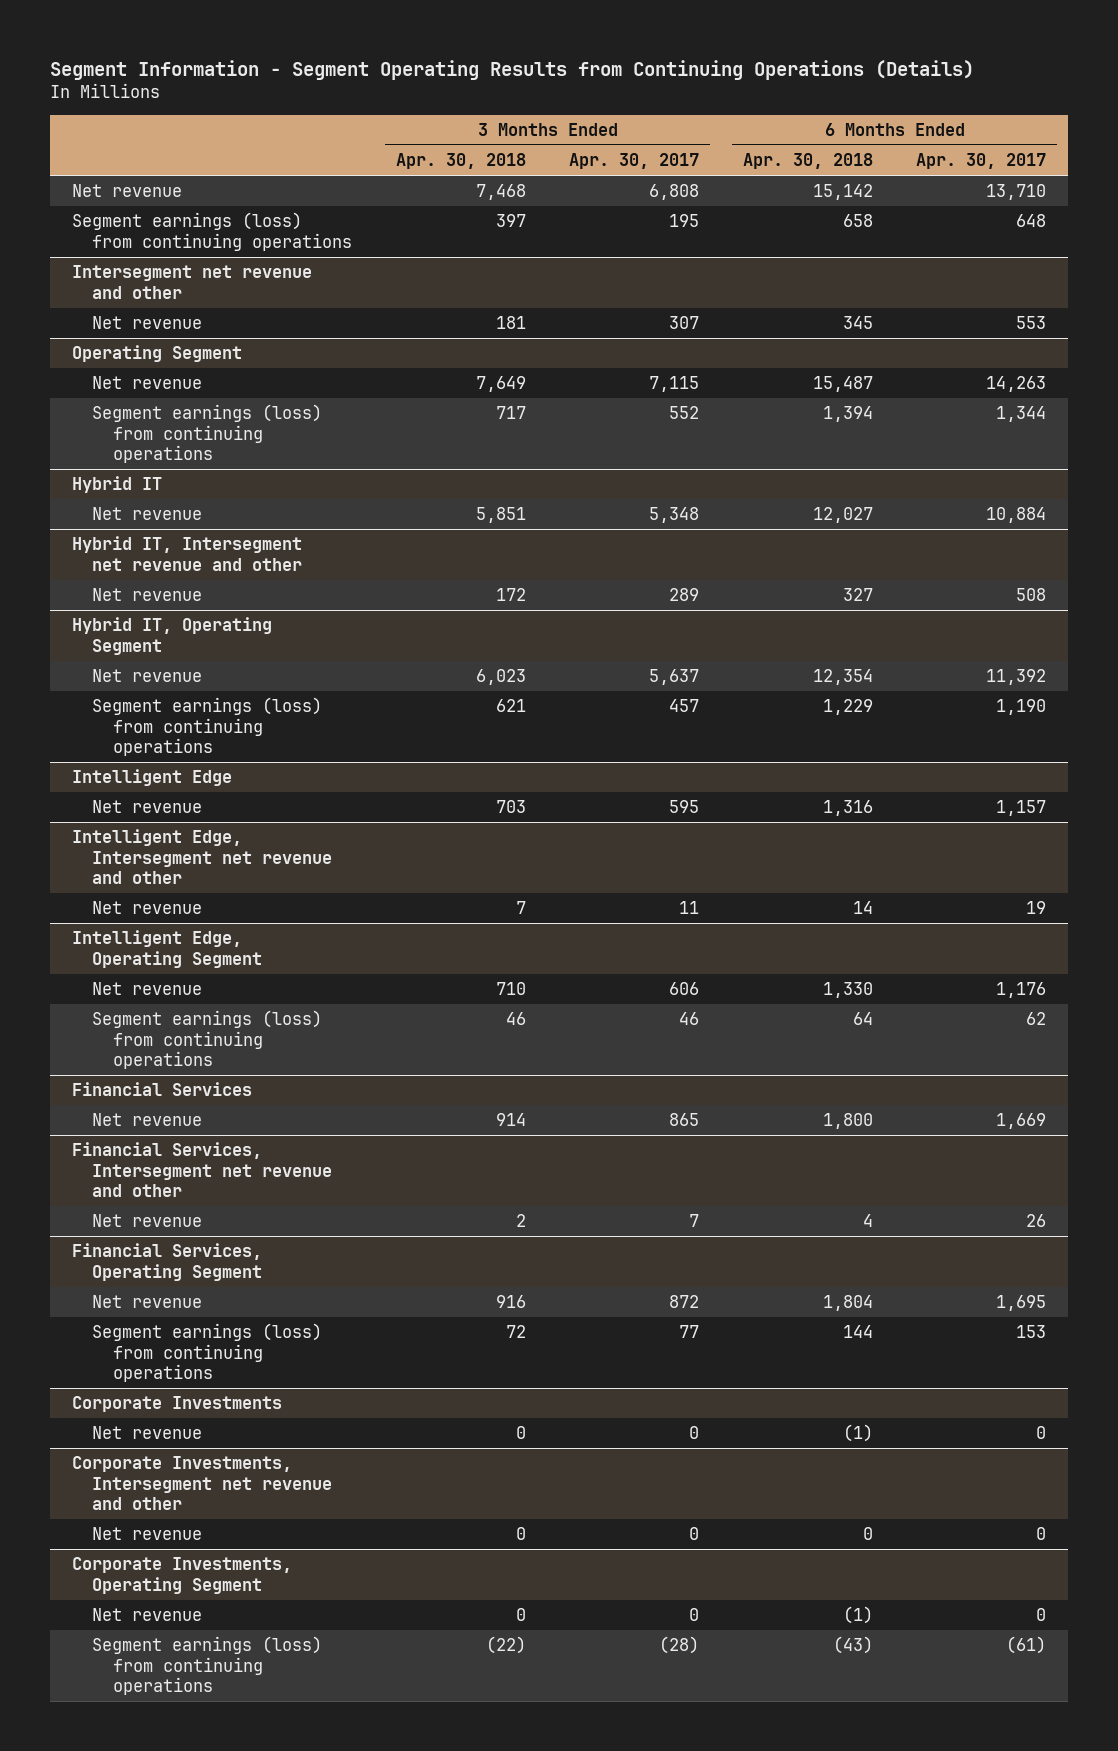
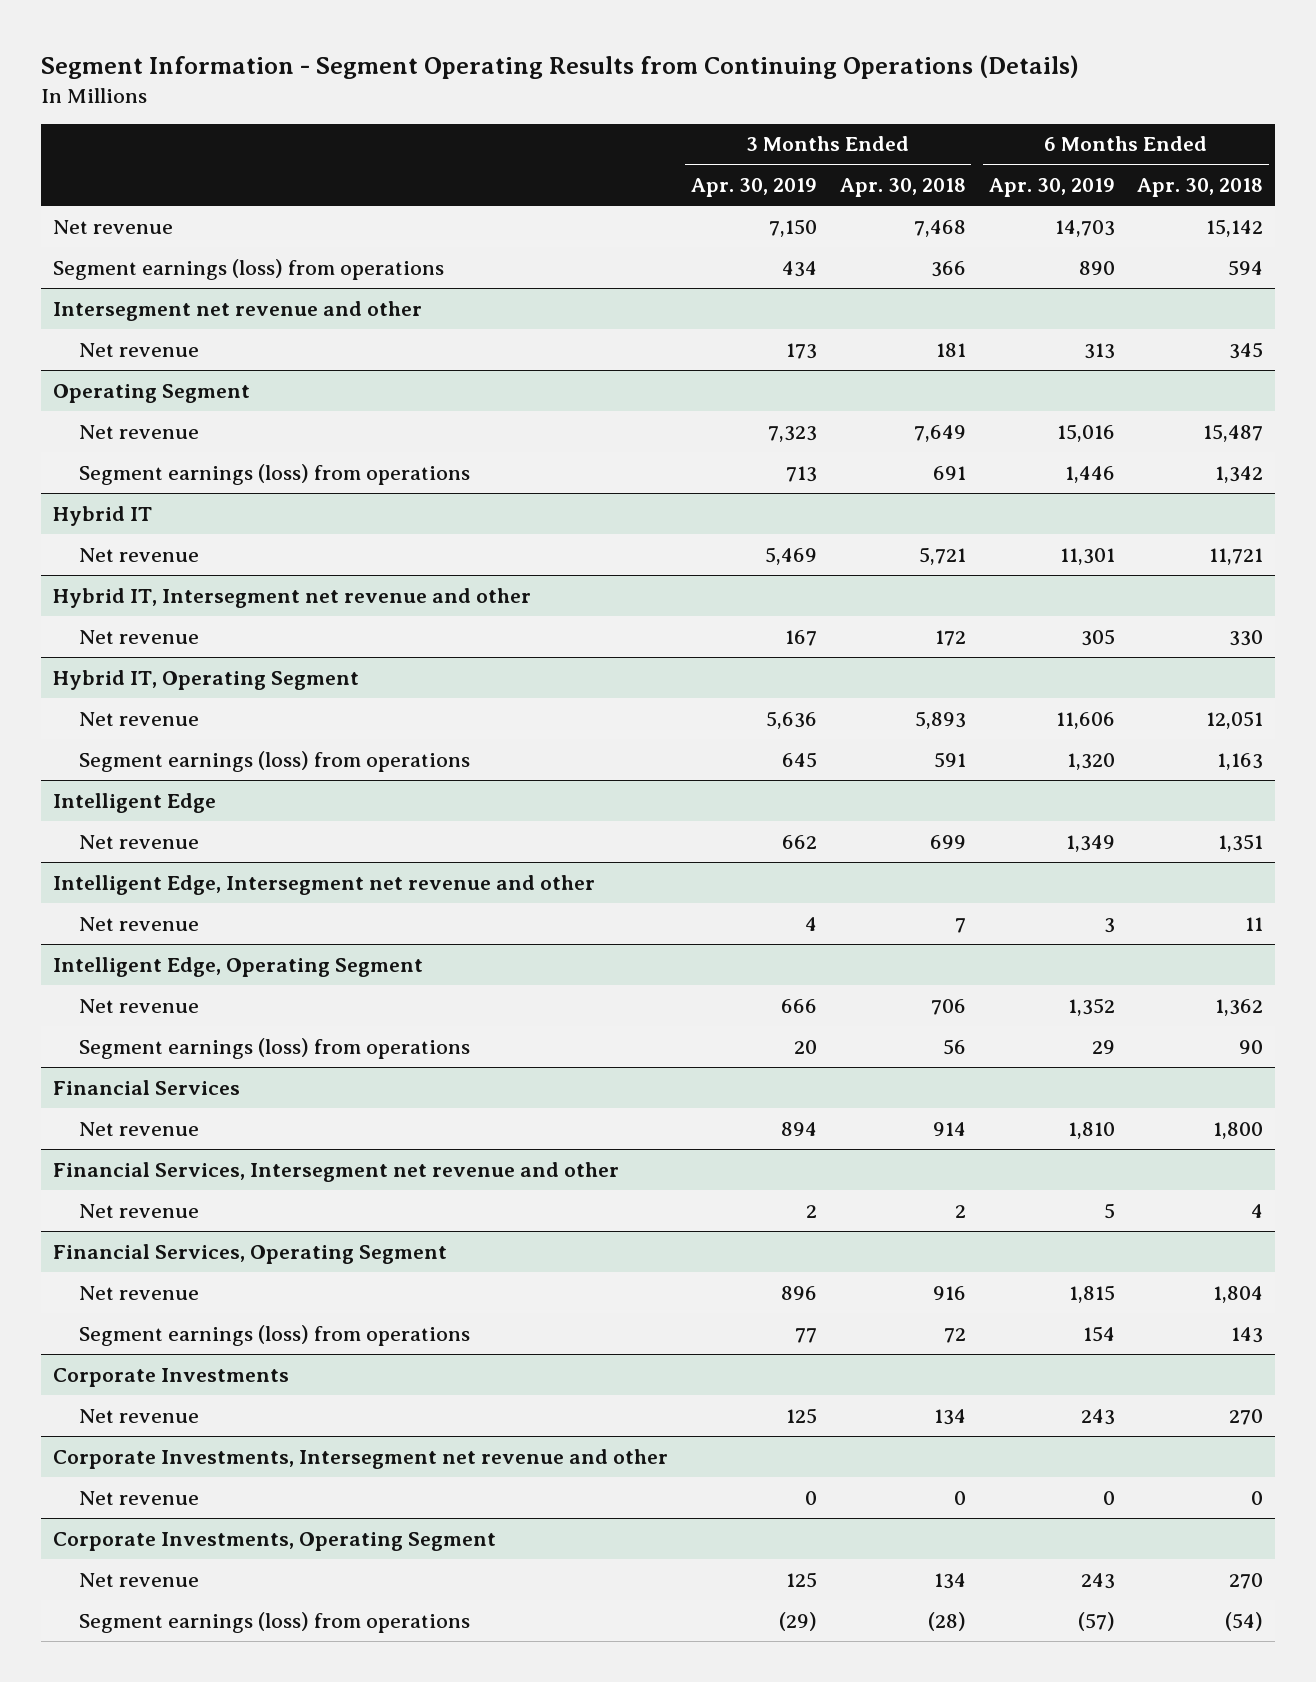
[569,153,700,170] Apr. 30, 2017 -> none
[916,153,1047,170] Apr. 30, 2017 -> none
none -> [690,178,817,198] Apr. 30, 2019
none -> [988,178,1115,198] Apr. 30, 2019
[71,212,353,251] Segment earnings (loss) from continuing operations -> [52,258,444,280] Segment earnings (loss) from operations
[495,214,526,228] 397 -> [930,260,966,277] 366
[842,214,873,228] 658 -> [1228,259,1264,276] 594
[92,404,323,463] Segment earnings (loss) from continuing operations -> [78,463,470,485] Segment earnings (loss) from operations
[495,406,526,420] 717 -> [932,465,966,480] 691
[822,406,873,423] 1,394 -> [1215,465,1264,483] 1,342
[475,507,526,524] 5,851 -> [918,546,966,565] 5,721
[812,507,873,524] 12,027 -> [1209,547,1264,565] 11,721
[842,588,873,602] 327 -> [1229,629,1264,646] 330
[475,669,526,686] 6,023 -> [914,710,966,729] 5,893
[812,669,873,686] 12,354 -> [1206,710,1264,729] 12,051
[92,697,323,756] Segment earnings (loss) from continuing operations -> [78,750,470,772] Segment earnings (loss) from operations
[495,699,526,713] 621 -> [933,751,966,768] 591
[822,699,873,716] 1,229 -> [1217,752,1264,770] 1,163
[495,800,526,814] 703 -> [929,834,966,849] 699
[822,800,873,817] 1,316 -> [1218,833,1264,852] 1,351
[852,901,873,915] 14 -> [1245,916,1264,931] 11
[495,982,526,996] 710 -> [930,998,966,1015] 706
[822,982,873,999] 1,330 -> [1215,998,1264,1016] 1,362
[92,1010,323,1069] Segment earnings (loss) from continuing operations -> [78,1037,470,1059] Segment earnings (loss) from operations
[505,1012,526,1026] 46 -> [942,1038,966,1055] 56
[852,1012,873,1026] 64 -> [1239,1039,1264,1054] 90
[92,1323,323,1382] Segment earnings (loss) from continuing operations -> [78,1324,470,1346] Segment earnings (loss) from operations
[842,1325,873,1339] 144 -> [1231,1326,1264,1343] 143
[515,1426,526,1440] 0 -> [933,1408,966,1425] 134
[842,1424,873,1443] (1) -> [1229,1408,1264,1425] 270
[515,1608,526,1622] 0 -> [933,1572,966,1589] 134
[842,1606,873,1625] (1) -> [1229,1572,1264,1589] 270
[92,1636,323,1695] Segment earnings (loss) from continuing operations -> [78,1611,470,1633] Segment earnings (loss) from operations
[485,1636,526,1655] (22) -> [927,1611,966,1631] (28)
[832,1636,873,1655] (43) -> [1225,1611,1264,1631] (54)

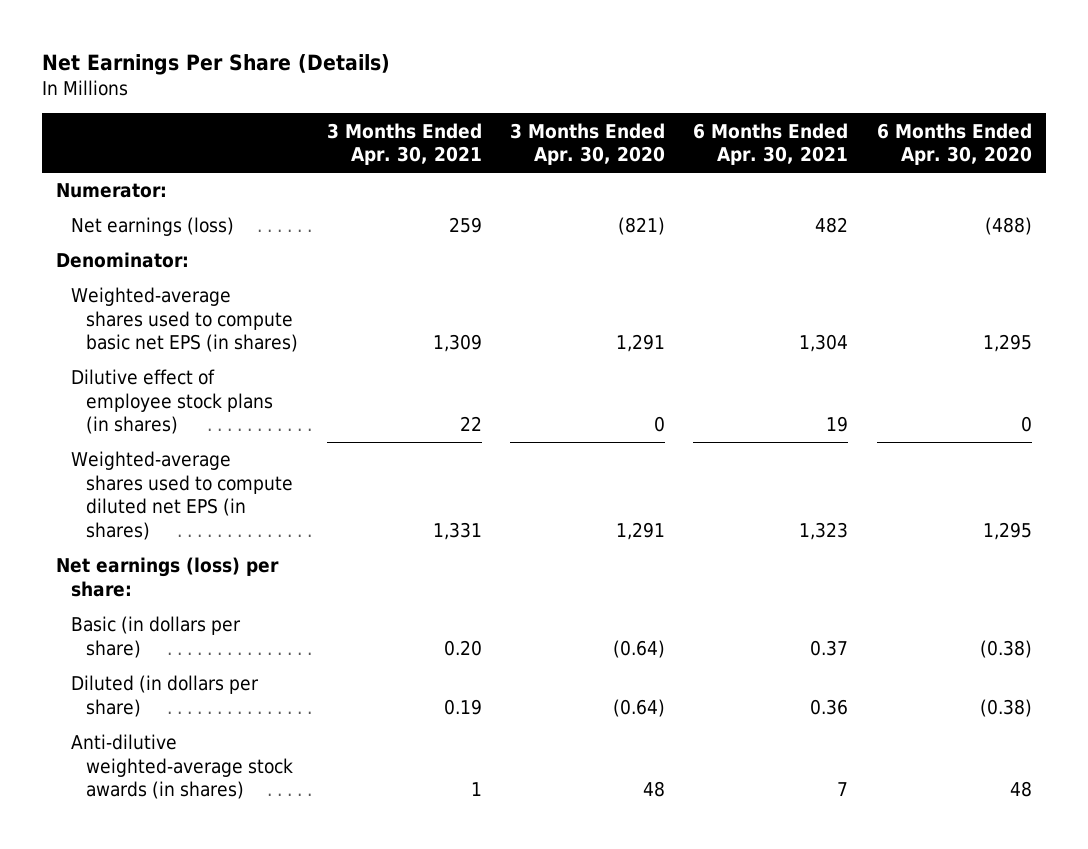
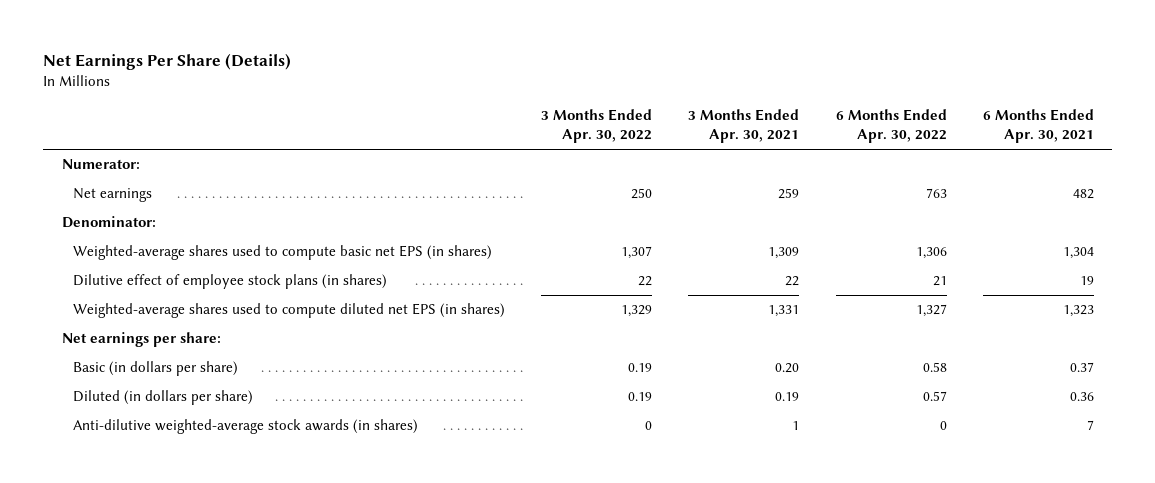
[510,122,666,166] 3 Months Ended Apr. 30, 2020 -> none
[876,122,1032,166] 6 Months Ended Apr. 30, 2020 -> none
none -> [541,109,653,144] 3 Months Ended Apr. 30, 2022
none -> [835,109,947,144] 6 Months Ended Apr. 30, 2022
[71,217,235,237] Net earnings (loss) -> [72,188,152,203] Net earnings
[56,557,280,597] Net earnings (loss) per share: -> [61,332,221,348] Net earnings per share:

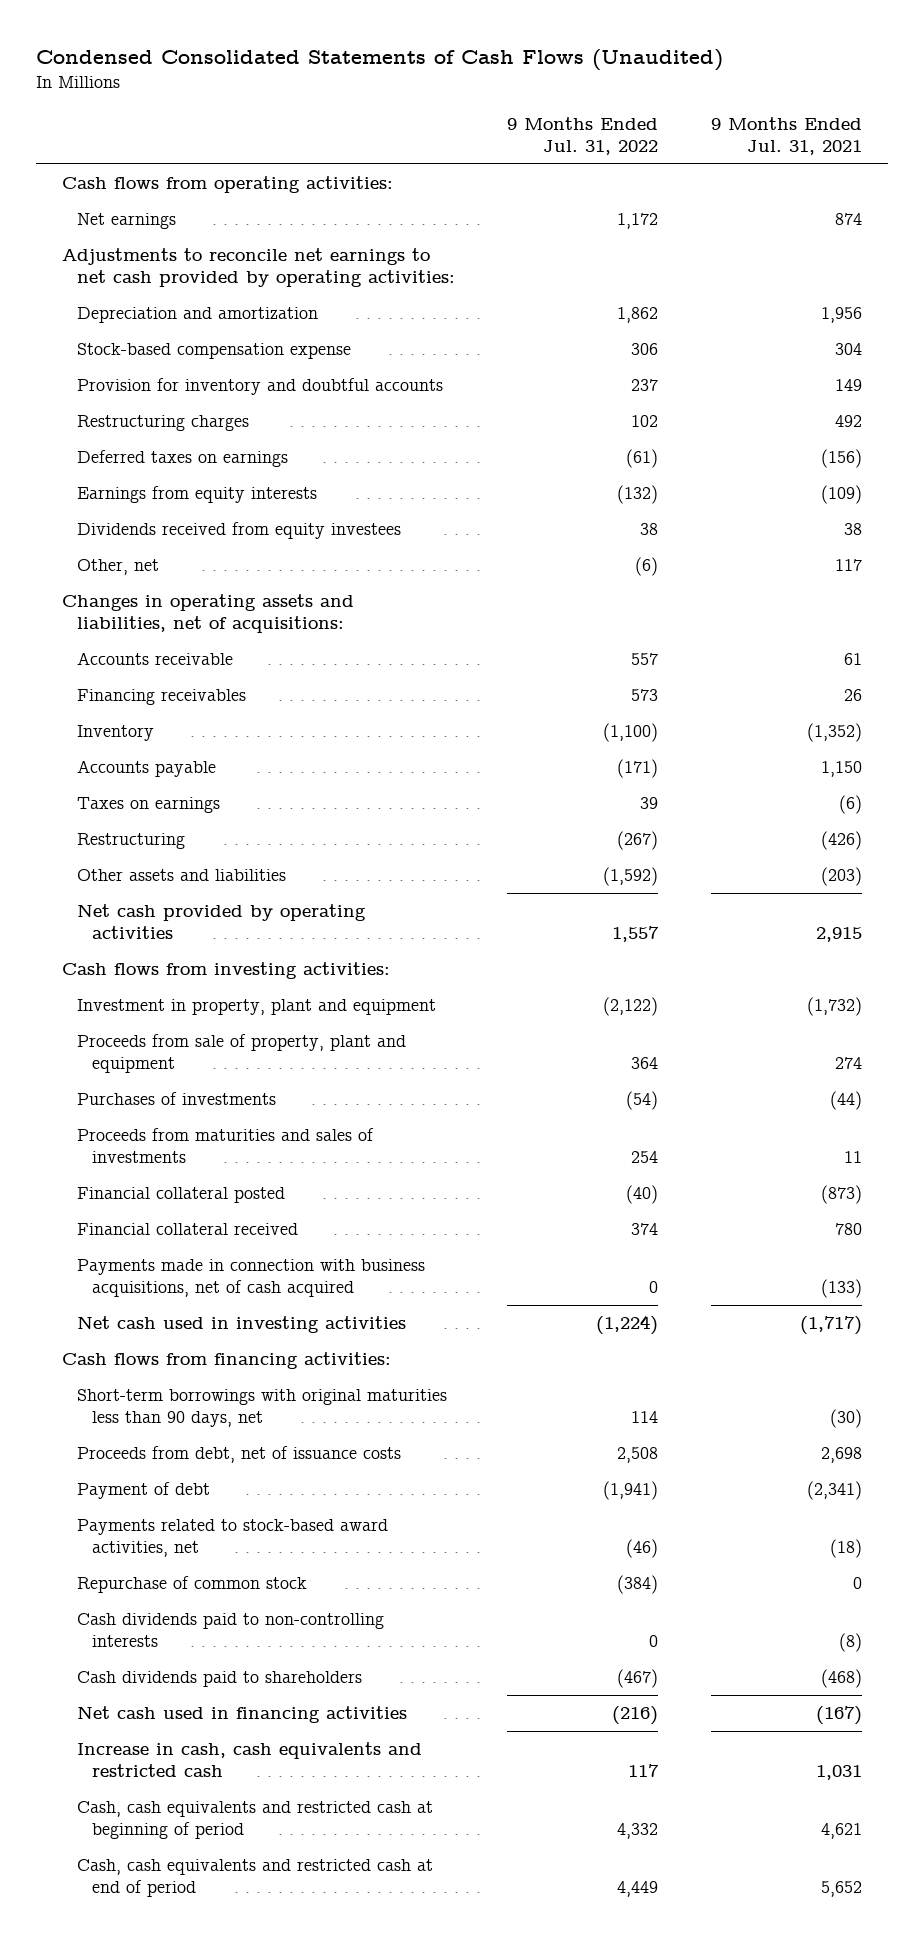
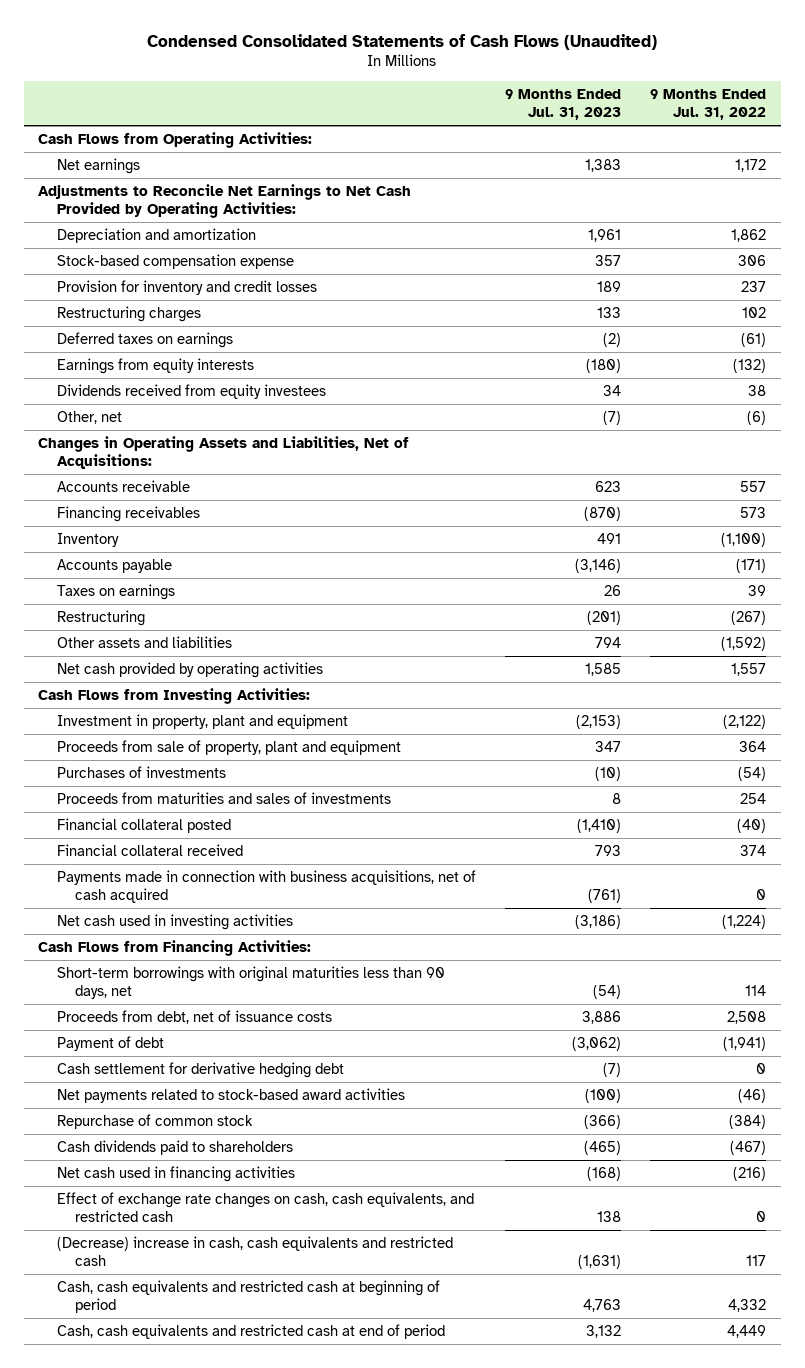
[710,116,862,155] 9 Months Ended Jul. 31, 2021 -> none
none -> [504,89,621,120] 9 Months Ended Jul. 31, 2023
[62,175,394,193] Cash flows from operating activities: -> [38,132,313,149] Cash Flows from Operating Activities:
[62,247,456,288] Adjustments to reconcile net earnings to net cash provided by operating activities: -> [38,184,412,219] Adjustments to Reconcile Net Earnings to Net Cash Provided by Operating Activities:
[77,377,444,395] Provision for inventory and doubtful accounts -> [56,280,317,296] Provision for inventory and credit losses
[62,593,355,634] Changes in operating assets and liabilities, net of acquisitions: -> [38,436,410,470] Changes in Operating Assets and Liabilities, Net of Acquisitions:
[62,961,391,979] Cash flows from investing activities: -> [38,688,311,705] Cash Flows from Investing Activities:
[62,1351,392,1369] Cash flows from financing activities: -> [38,940,312,957] Cash Flows from Financing Activities:
none -> [56,1062,344,1079] Cash settlement for derivative hedging debt
[77,1518,389,1558] Payments related to stock-based award activities, net -> [56,1088,405,1104] Net payments related to stock-based award activities
[77,1612,385,1648] Cash dividends paid to non-controlling interests -> none
none -> [56,1192,474,1223] Effect of exchange rate changes on cash, cash equivalents, and restricted cash
[77,1741,423,1778] Increase in cash, cash equivalents and restricted cash -> [56,1236,453,1267] (Decrease) increase in cash, cash equivalents and restricted cash

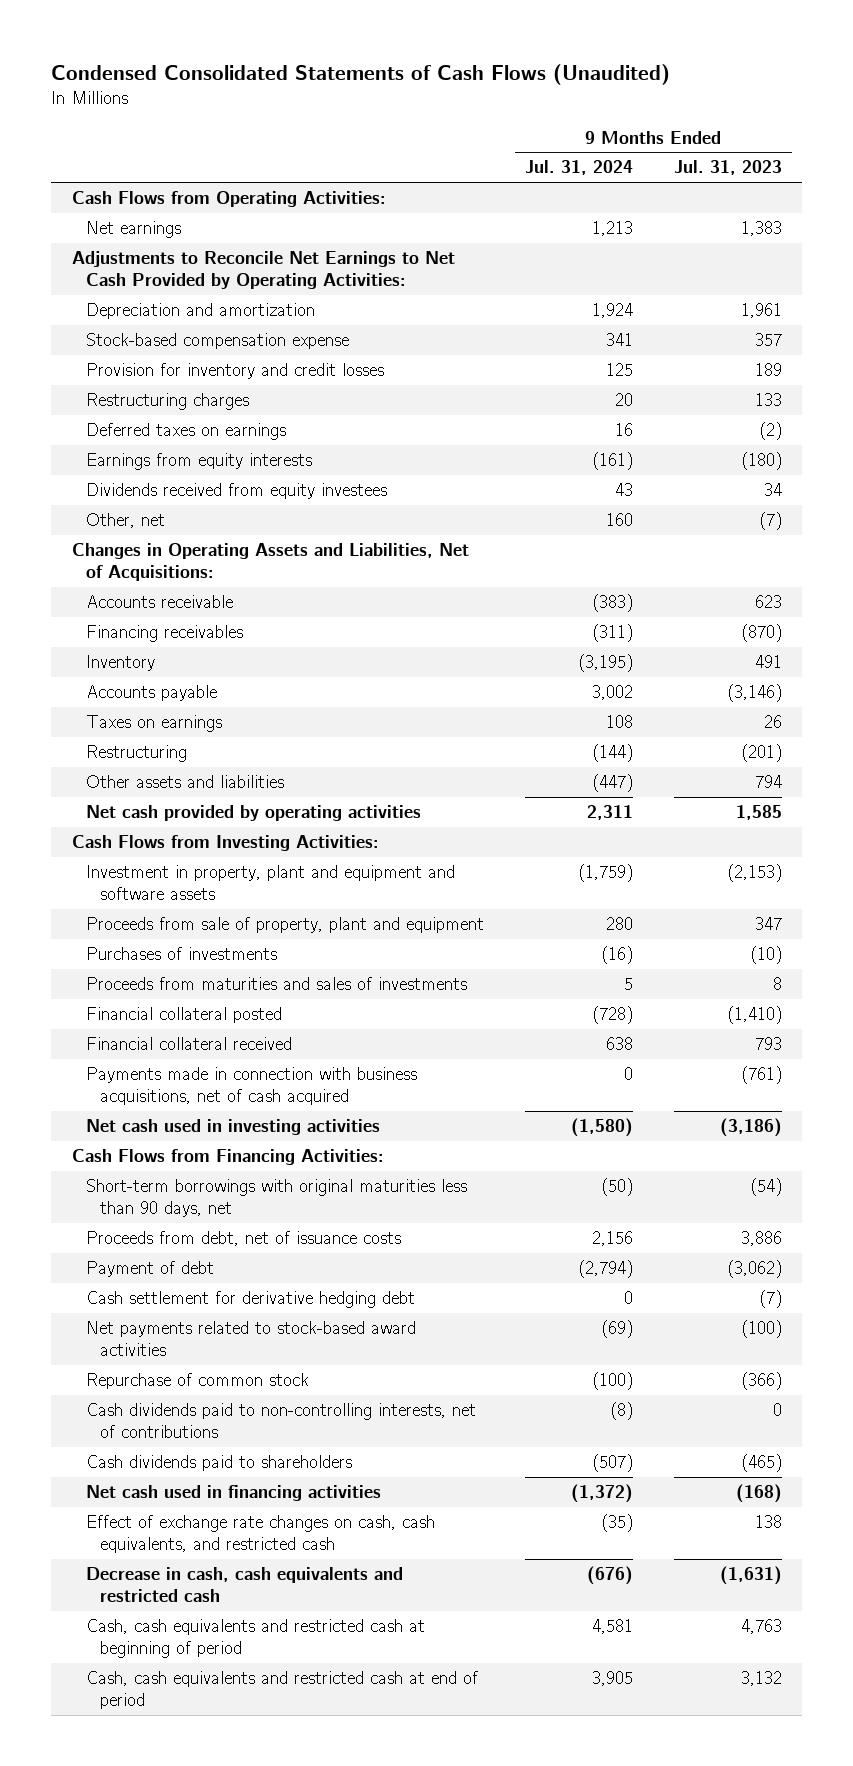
[650,89,767,120] 9 Months Ended Jul. 31, 2022 -> none
none -> [524,160,633,176] Jul. 31, 2024
[56,714,348,730] Investment in property, plant and equipment -> [86,865,456,901] Investment in property, plant and equipment and software assets
none -> [86,1403,477,1439] Cash dividends paid to non-controlling interests, net of contributions
[56,1236,453,1267] (Decrease) increase in cash, cash equivalents and restricted cash -> [86,1567,404,1603] Decrease in cash, cash equivalents and restricted cash

